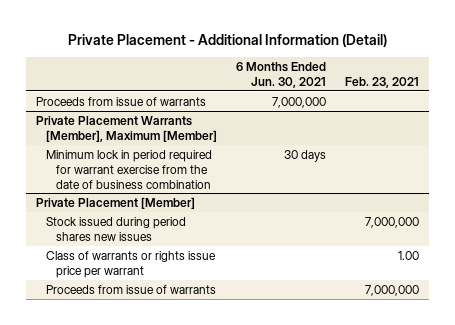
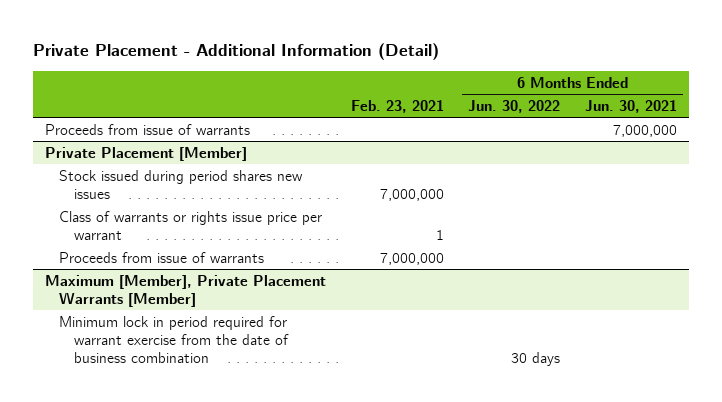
none -> [468,100,561,114] Jun. 30, 2022
[35,115,218,142] Private Placement Warrants [Member], Maximum [Member] -> none
[46,149,213,189] Minimum lock in period required for warrant exercise from the date of business combination -> none
[398,250,420,260] 1.00 -> [435,229,444,240] 1
none -> [45,274,327,307] Maximum [Member], Private Placement Warrants [Member]
none -> [59,315,289,363] Minimum lock in period required for warrant exercise from the date of business combination

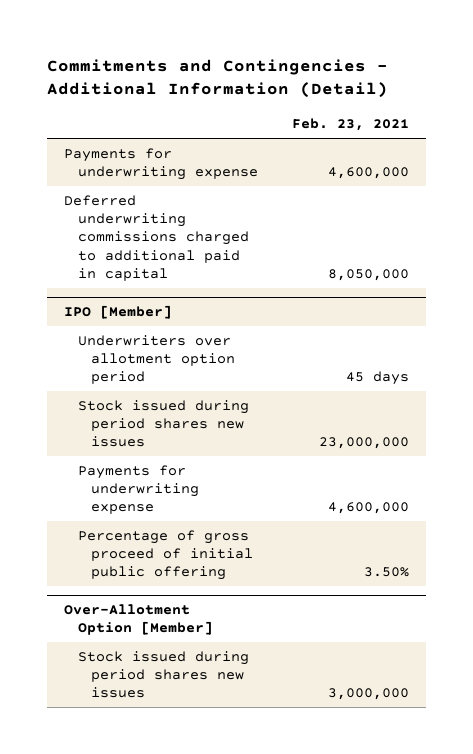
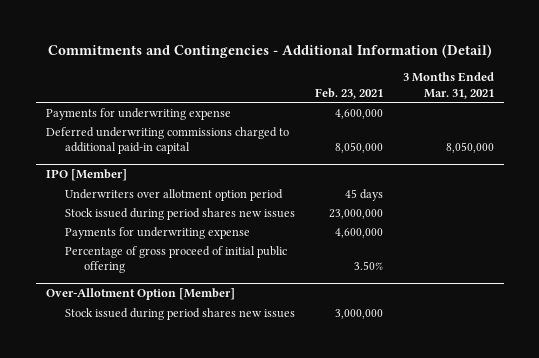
none -> [402,72,494,99] 3 Months Ended Mar. 31, 2021
[64,194,249,281] Deferred underwriting commissions charged to additional paid in capital -> [45,126,289,155] Deferred underwriting commissions charged to additional paid-in capital

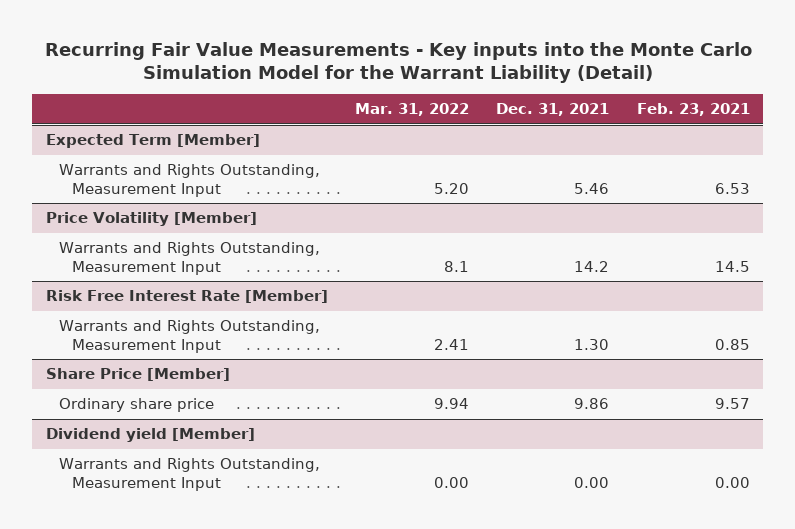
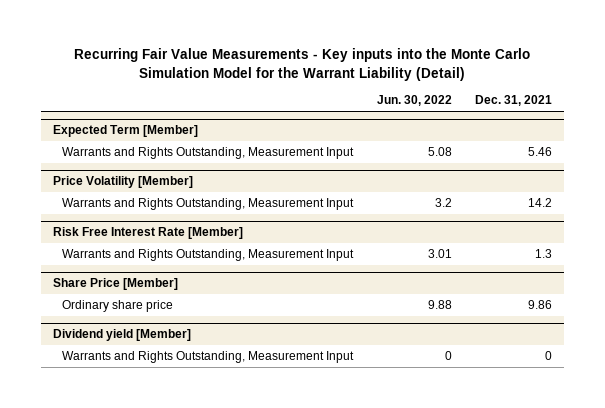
[355,103,470,117] Mar. 31, 2022 -> none
[636,103,750,117] Feb. 23, 2021 -> none
none -> [376,95,452,107] Jun. 30, 2022
[574,338,610,350] 1.30 -> [535,248,553,258] 1.3
[574,476,610,488] 0.00 -> [545,350,553,360] 0

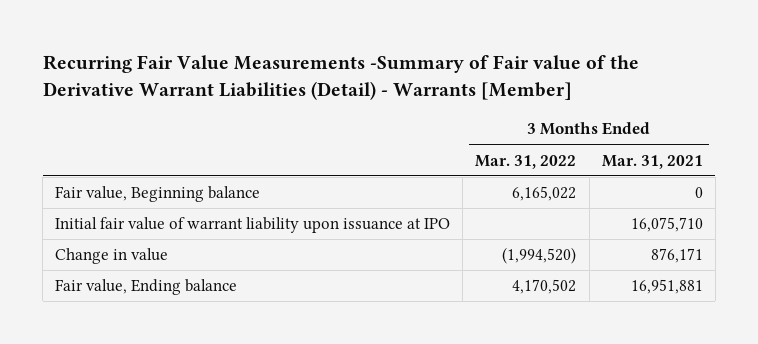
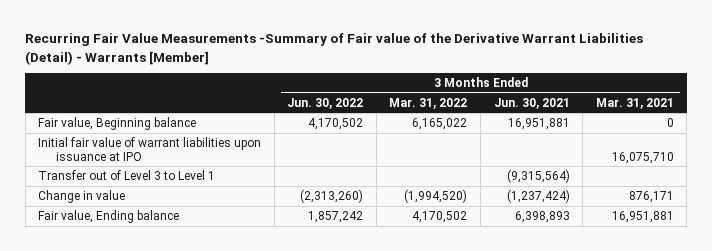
none -> [287,97,364,109] Jun. 30, 2022
none -> [493,97,570,109] Jun. 30, 2021
[55,217,451,234] Initial fair value of warrant liability upon issuance at IPO -> [38,136,262,161] Initial fair value of warrant liabilities upon issuance at IPO
none -> [38,169,216,180] Transfer out of Level 3 to Level 1

